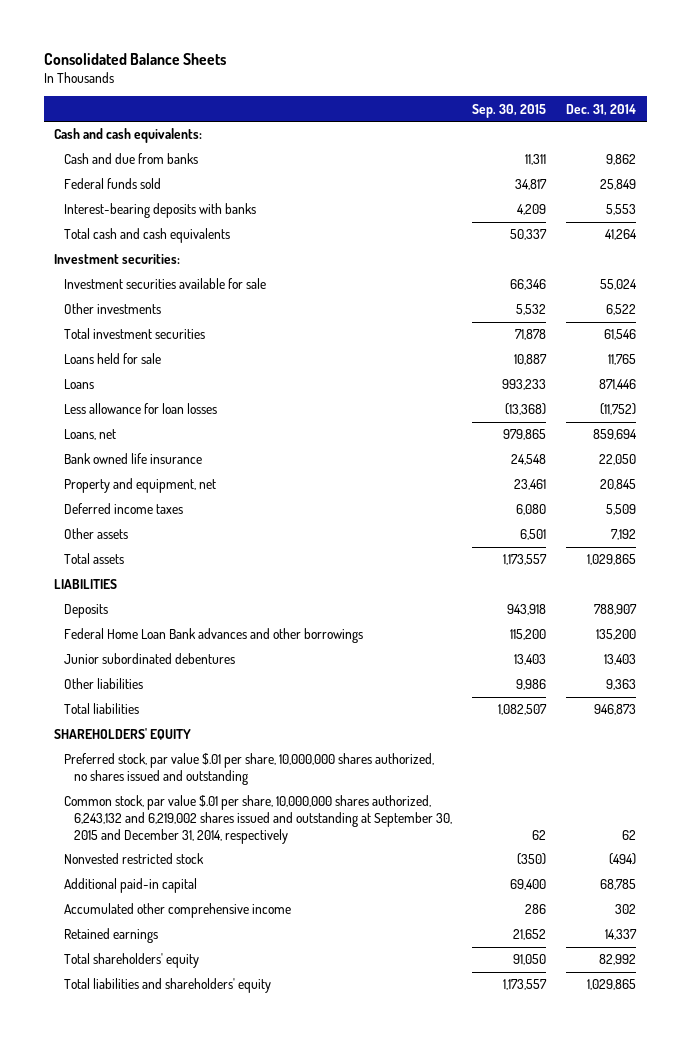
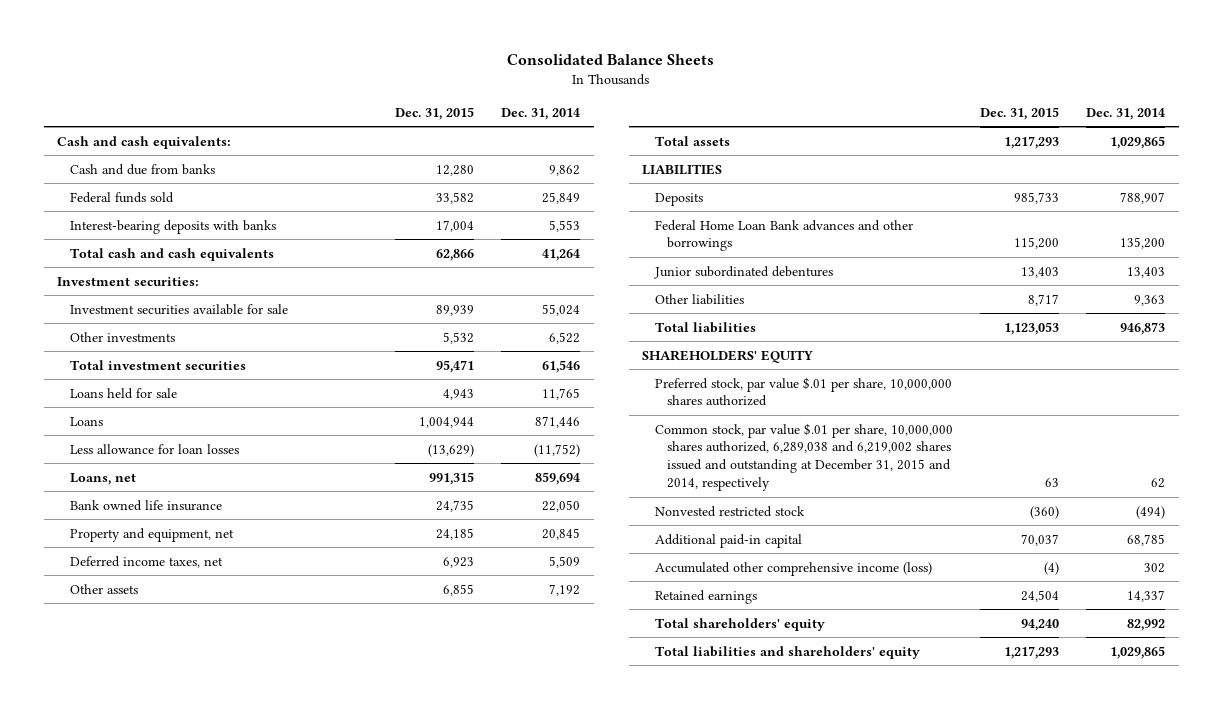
[471,103,546,118] Sep. 30, 2015 -> none
none -> [394,106,474,120] Dec. 31, 2015
[63,503,183,515] Deferred income taxes -> [69,555,223,568] Deferred income taxes, net
[63,753,434,786] Preferred stock, par value $.01 per share, 10,000,000 shares authorized, no shares issued and outstanding -> [654,376,952,407] Preferred stock, par value $.01 per share, 10,000,000 shares authorized
[63,795,452,844] Common stock, par value $.01 per share, 10,000,000 shares authorized, 6,243,132 and 6,219,002 shares issued and outstanding at September 30, 2015 and December 31, 2014, respectively -> [654,422,953,491] Common stock, par value $.01 per share, 10,000,000 shares authorized, 6,289,038 and 6,219,002 shares issued and outstanding at December 31, 2015 and 2014, respectively
[63,903,291,919] Accumulated other comprehensive income -> [654,561,932,576] Accumulated other comprehensive income (loss)

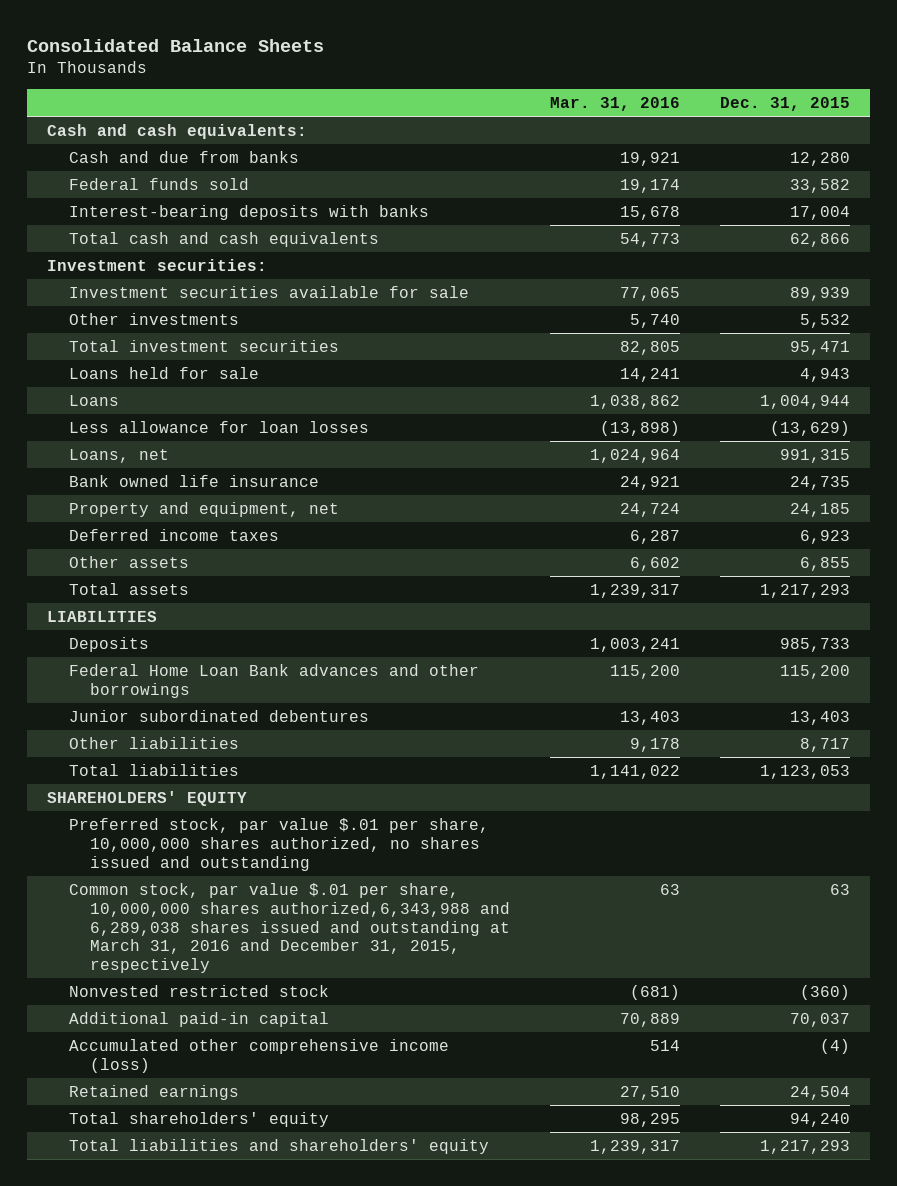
[501,107,581,120] Dec. 31, 2014 -> none
none -> [550,96,681,111] Mar. 31, 2016
[69,555,223,568] Deferred income taxes, net -> [68,528,279,541] Deferred income taxes
[654,376,952,407] Preferred stock, par value $.01 per share, 10,000,000 shares authorized -> [68,817,489,871] Preferred stock, par value $.01 per share, 10,000,000 shares authorized, no shares issued and outstanding
[654,422,953,491] Common stock, par value $.01 per share, 10,000,000 shares authorized, 6,289,038 and 6,219,002 shares issued and outstanding at December 31, 2015 and 2014, respectively -> [68,882,511,974] Common stock, par value $.01 per share, 10,000,000 shares authorized,6,343,988 and 6,289,038 shares issued and outstanding at March 31, 2016 and December 31, 2015, respectively

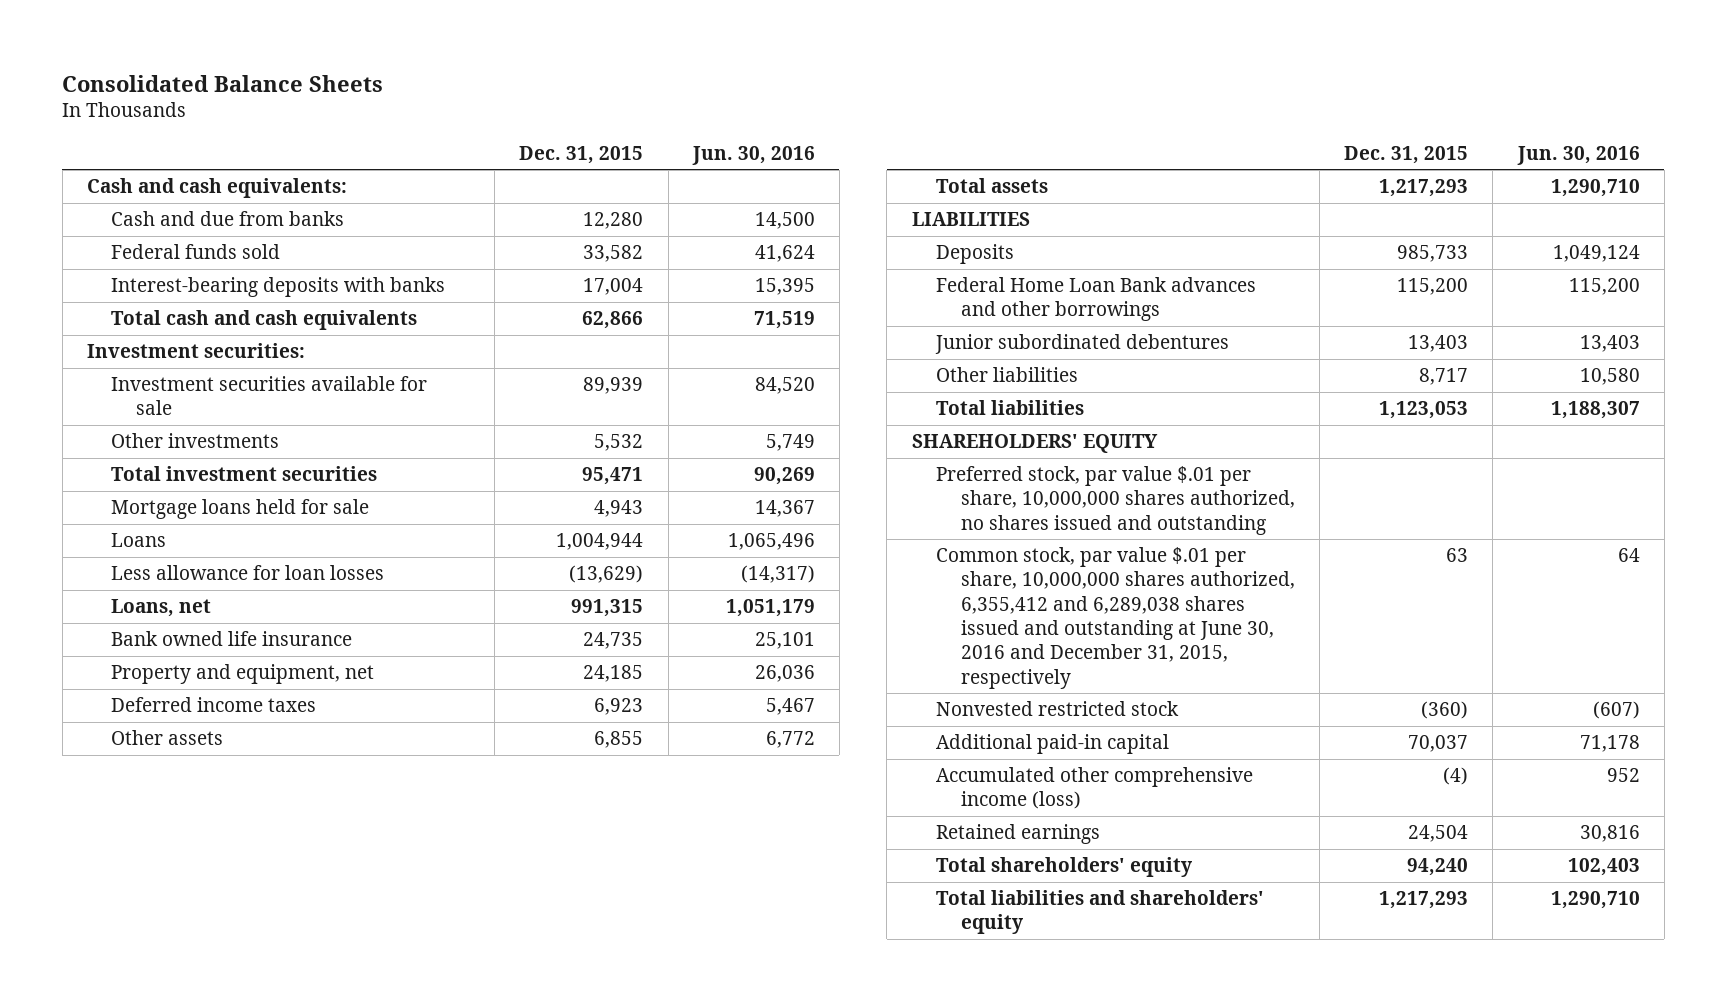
[550,96,681,111] Mar. 31, 2016 -> none
none -> [691,145,815,165] Jun. 30, 2016
[68,366,259,379] Loans held for sale -> [111,499,370,520] Mortgage loans held for sale
[68,882,511,974] Common stock, par value $.01 per share, 10,000,000 shares authorized,6,343,988 and 6,289,038 shares issued and outstanding at March 31, 2016 and December 31, 2015, respectively -> [936,547,1295,689] Common stock, par value $.01 per share, 10,000,000 shares authorized, 6,355,412 and 6,289,038 shares issued and outstanding at June 30, 2016 and December 31, 2015, respectively

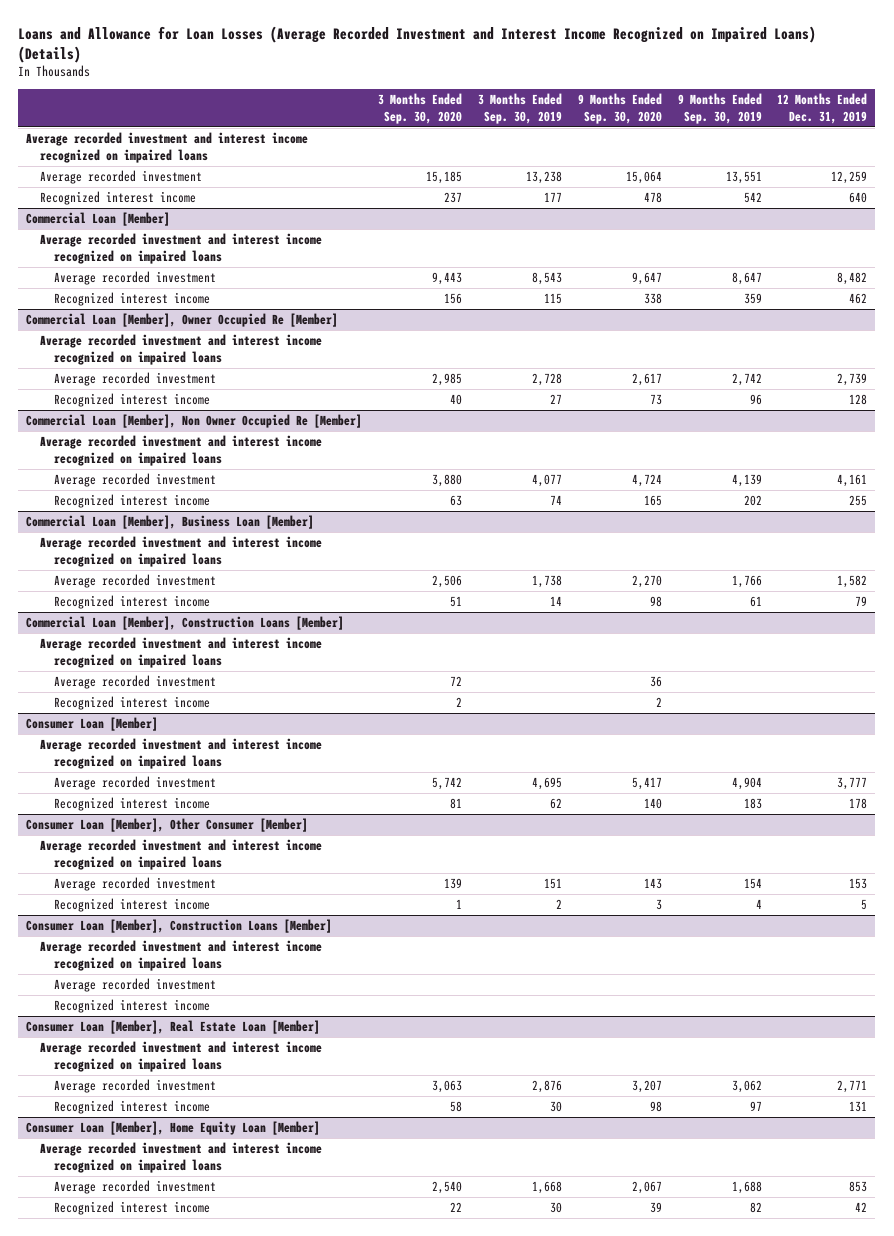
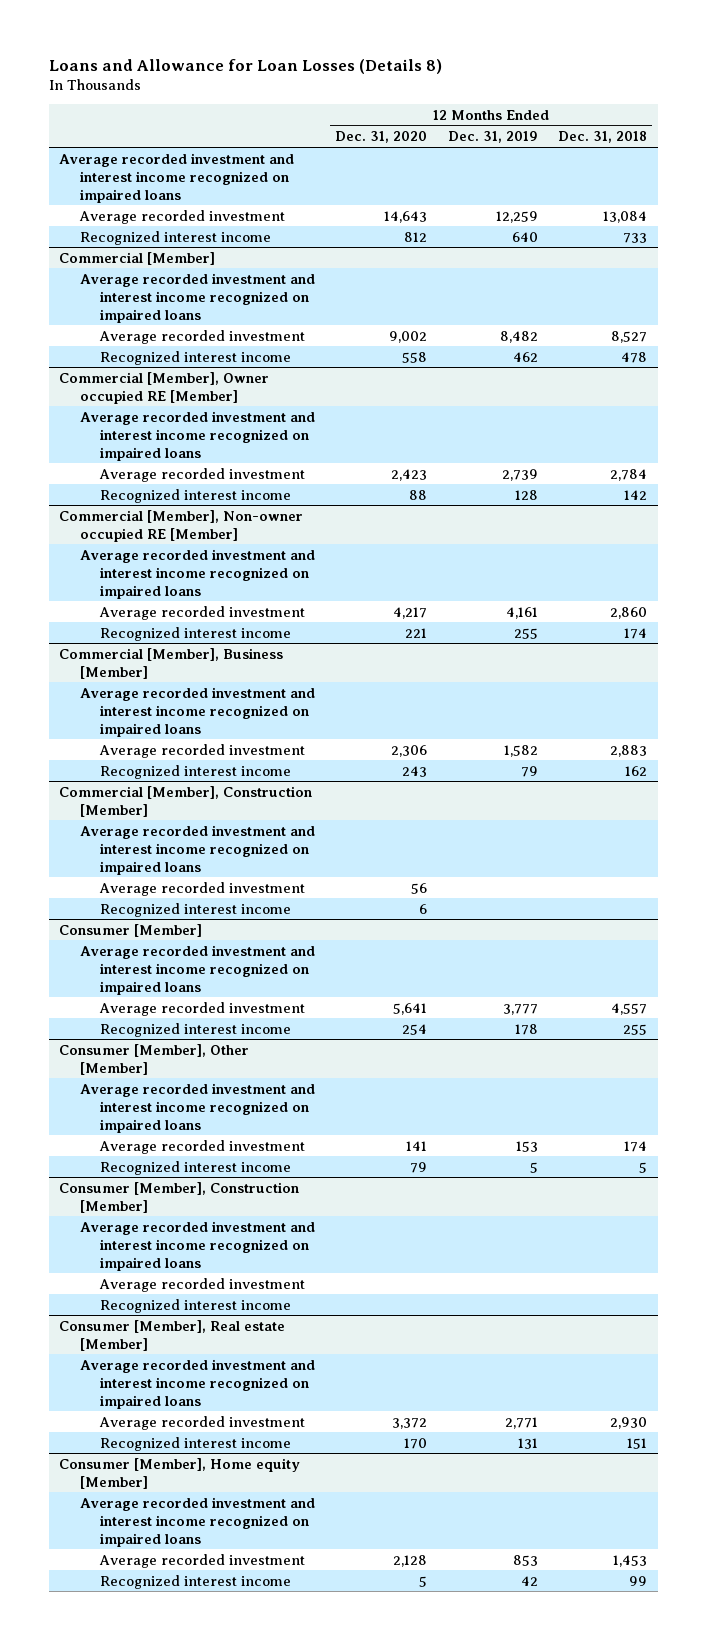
[18,25,817,63] Loans and Allowance for Loan Losses (Average Recorded Investment and Interest Income Recognized on Impaired Loans) (Details) -> [48,58,442,74] Loans and Allowance for Loan Losses (Details 8)
[378,93,463,124] 3 Months Ended Sep. 30, 2020 -> none
[478,93,563,124] 3 Months Ended Sep. 30, 2019 -> none
[577,93,662,124] 9 Months Ended Sep. 30, 2020 -> none
[677,93,762,124] 9 Months Ended Sep. 30, 2019 -> none
none -> [335,131,428,144] Dec. 31, 2020
none -> [558,131,648,144] Dec. 31, 2018
[26,211,171,226] Commercial Loan [Member] -> [58,251,215,265] Commercial [Member]
[26,312,339,327] Commercial Loan [Member], Owner Occupied Re [Member] -> [58,371,269,404] Commercial [Member], Owner occupied RE [Member]
[26,413,363,428] Commercial Loan [Member], Non Owner Occupied Re [Member] -> [58,509,303,542] Commercial [Member], Non-owner occupied RE [Member]
[26,514,315,529] Commercial Loan [Member], Business Loan [Member] -> [58,647,283,679] Commercial [Member], Business [Member]
[26,615,345,630] Commercial Loan [Member], Construction Loans [Member] -> [58,785,312,817] Commercial [Member], Construction [Member]
[26,716,159,731] Consumer Loan [Member] -> [58,923,202,937] Consumer [Member]
[26,817,309,832] Consumer Loan [Member], Other Consumer [Member] -> [58,1043,249,1075] Consumer [Member], Other [Member]
[26,918,333,933] Consumer Loan [Member], Construction Loans [Member] -> [58,1181,299,1213] Consumer [Member], Construction [Member]
[26,1019,321,1034] Consumer Loan [Member], Real Estate Loan [Member] -> [58,1319,285,1351] Consumer [Member], Real estate [Member]
[26,1120,321,1135] Consumer Loan [Member], Home Equity Loan [Member] -> [58,1457,300,1489] Consumer [Member], Home equity [Member]

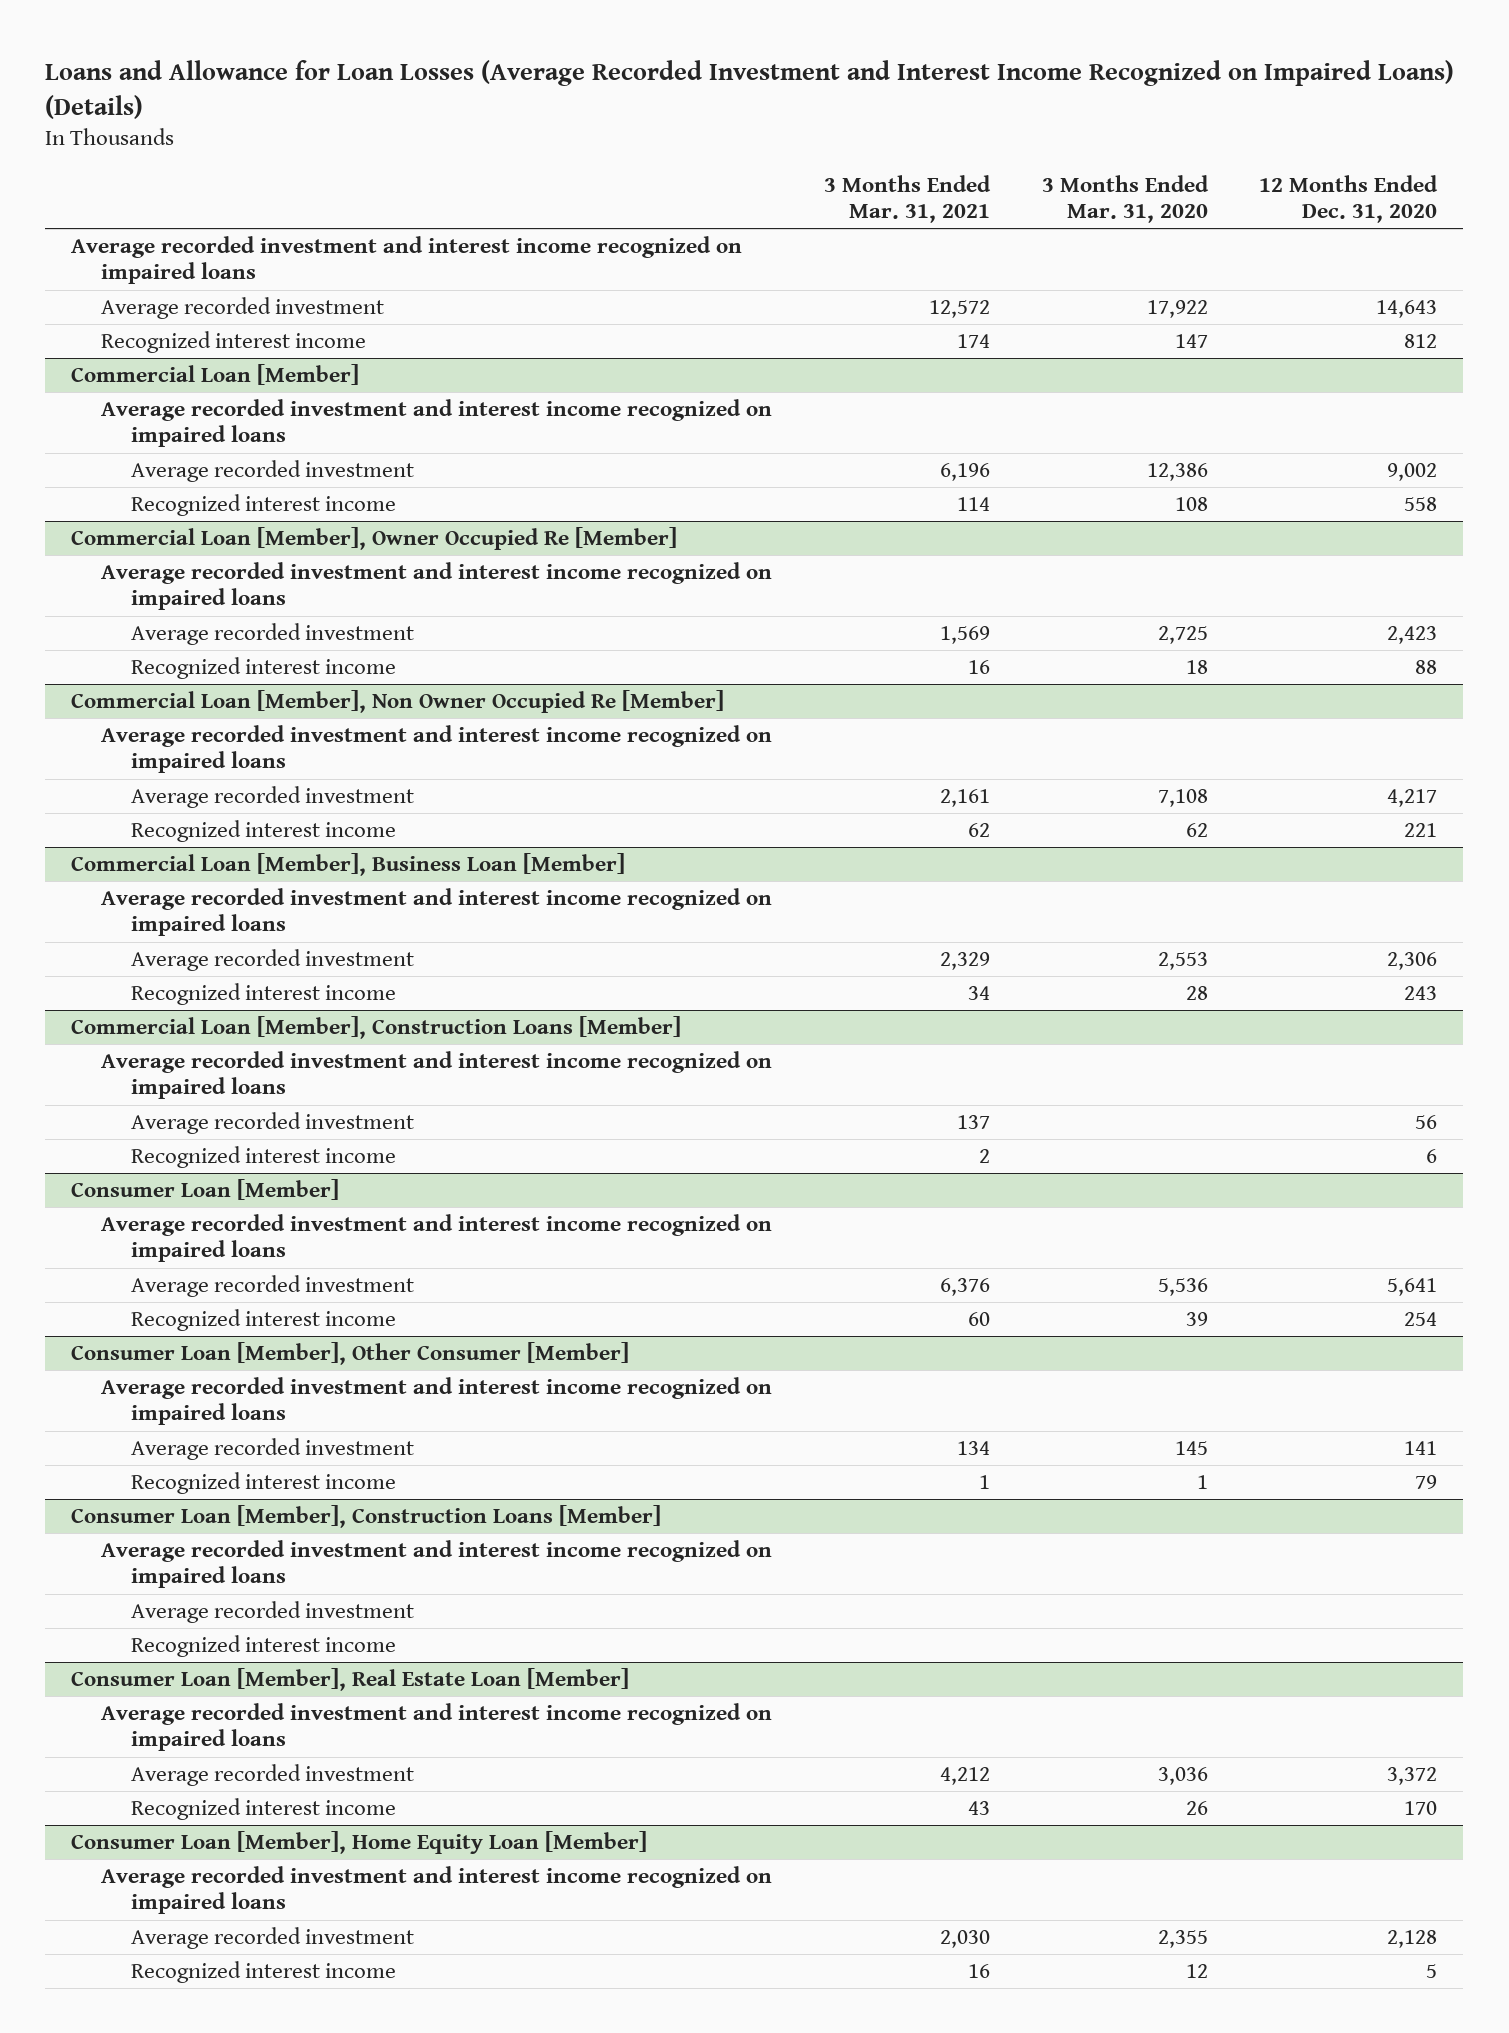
[48,58,442,74] Loans and Allowance for Loan Losses (Details 8) -> [45,60,1455,120] Loans and Allowance for Loan Losses (Average Recorded Investment and Interest Income Recognized on Impaired Loans) (Details)
[447,131,538,144] Dec. 31, 2019 -> none
[558,131,648,144] Dec. 31, 2018 -> none
none -> [823,174,991,224] 3 Months Ended Mar. 31, 2021
none -> [1041,174,1209,224] 3 Months Ended Mar. 31, 2020
[58,251,215,265] Commercial [Member] -> [71,364,360,386] Commercial Loan [Member]
[58,371,269,404] Commercial [Member], Owner occupied RE [Member] -> [71,527,678,551] Commercial Loan [Member], Owner Occupied Re [Member]
[58,509,303,542] Commercial [Member], Non-owner occupied RE [Member] -> [71,690,725,714] Commercial Loan [Member], Non Owner Occupied Re [Member]
[58,647,283,679] Commercial [Member], Business [Member] -> [71,853,626,877] Commercial Loan [Member], Business Loan [Member]
[58,785,312,817] Commercial [Member], Construction [Member] -> [71,1016,682,1040] Commercial Loan [Member], Construction Loans [Member]
[58,923,202,937] Consumer [Member] -> [71,1179,340,1201] Consumer Loan [Member]
[58,1043,249,1075] Consumer [Member], Other [Member] -> [71,1342,630,1366] Consumer Loan [Member], Other Consumer [Member]
[58,1181,299,1213] Consumer [Member], Construction [Member] -> [71,1505,662,1529] Consumer Loan [Member], Construction Loans [Member]
[58,1319,285,1351] Consumer [Member], Real estate [Member] -> [71,1668,630,1692] Consumer Loan [Member], Real Estate Loan [Member]
[58,1457,300,1489] Consumer [Member], Home equity [Member] -> [71,1831,648,1855] Consumer Loan [Member], Home Equity Loan [Member]

